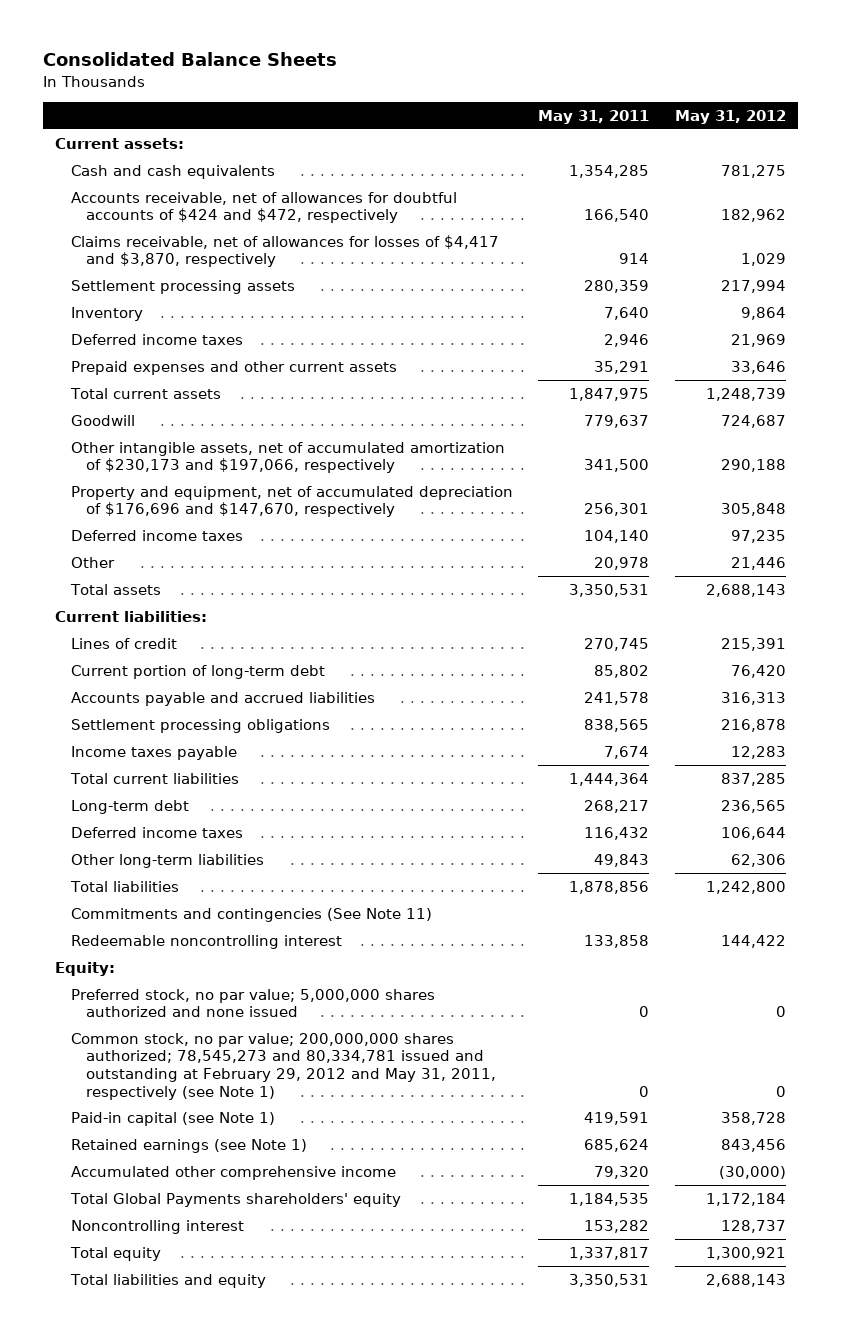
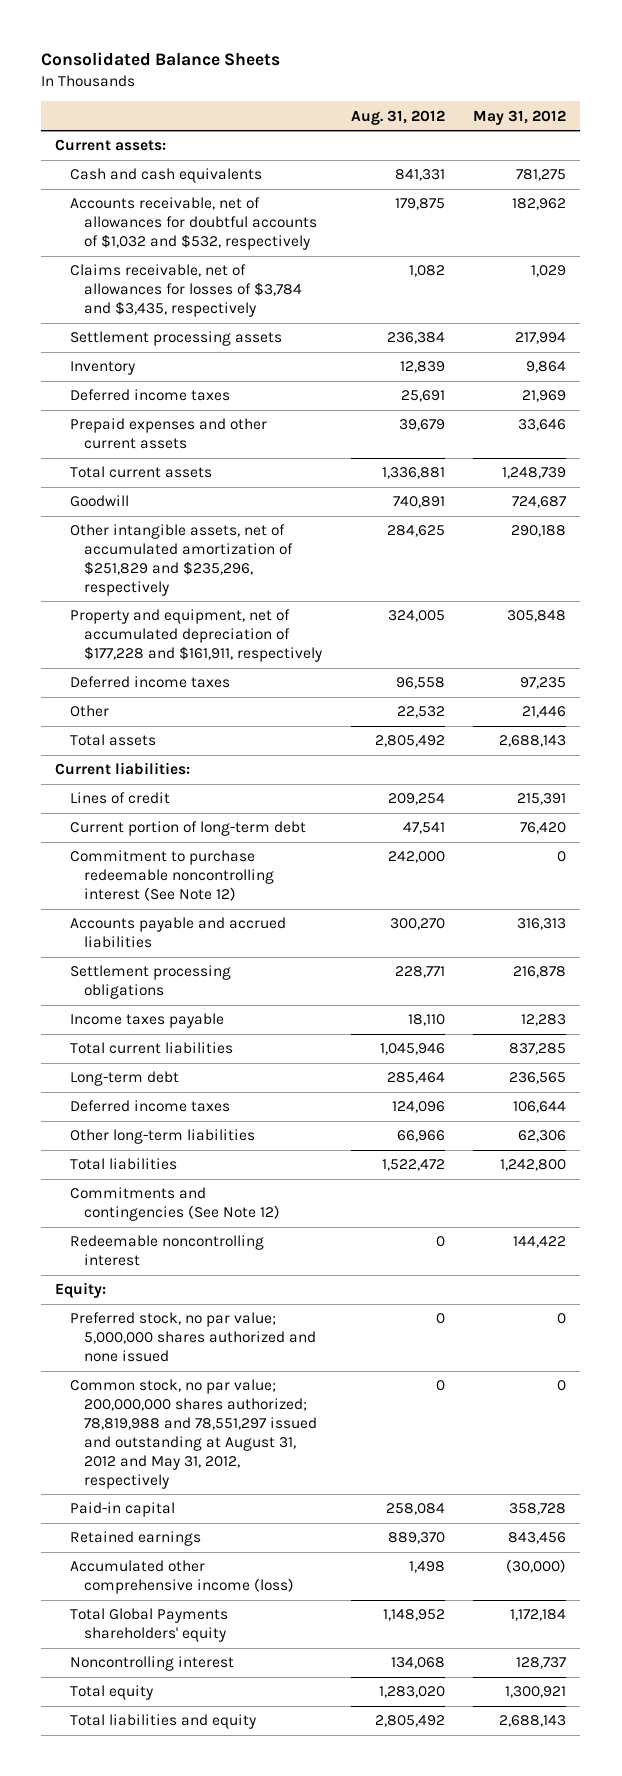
[538,109,650,124] May 31, 2011 -> none
none -> [350,109,445,125] Aug. 31, 2012
[70,191,457,224] Accounts receivable, net of allowances for doubtful accounts of $424 and $472, respectively -> [69,197,318,250] Accounts receivable, net of allowances for doubtful accounts of $1,032 and $532, respectively
[70,234,499,268] Claims receivable, net of allowances for losses of $4,417 and $3,870, respectively -> [69,264,303,317] Claims receivable, net of allowances for losses of $3,784 and $3,435, respectively
[70,441,505,474] Other intangible assets, net of accumulated amortization of $230,173 and $197,066, respectively -> [69,524,294,596] Other intangible assets, net of accumulated amortization of $251,829 and $235,296, respectively
[70,485,513,518] Property and equipment, net of accumulated depreciation of $176,696 and $147,670, respectively -> [69,609,323,662] Property and equipment, net of accumulated depreciation of $177,228 and $161,911, respectively
none -> [69,850,275,901] Commitment to purchase redeemable noncontrolling interest (See Note 12)
[70,907,432,922] Commitments and contingencies (See Note 11) -> [69,1187,281,1222] Commitments and contingencies (See Note 12)
[70,1032,496,1100] Common stock, no par value; 200,000,000 shares authorized; 78,545,273 and 80,334,781 issued and outstanding at February 29, 2012 and May 31, 2011, respectively (see Note 1) -> [69,1379,318,1489] Common stock, no par value; 200,000,000 shares authorized; 78,819,988 and 78,551,297 issued and outstanding at August 31, 2012 and May 31, 2012, respectively
[70,1111,275,1126] Paid-in capital (see Note 1) -> [69,1502,175,1518] Paid-in capital
[70,1138,307,1153] Retained earnings (see Note 1) -> [69,1531,201,1547] Retained earnings
[70,1165,396,1180] Accumulated other comprehensive income -> [69,1560,295,1595] Accumulated other comprehensive income (loss)

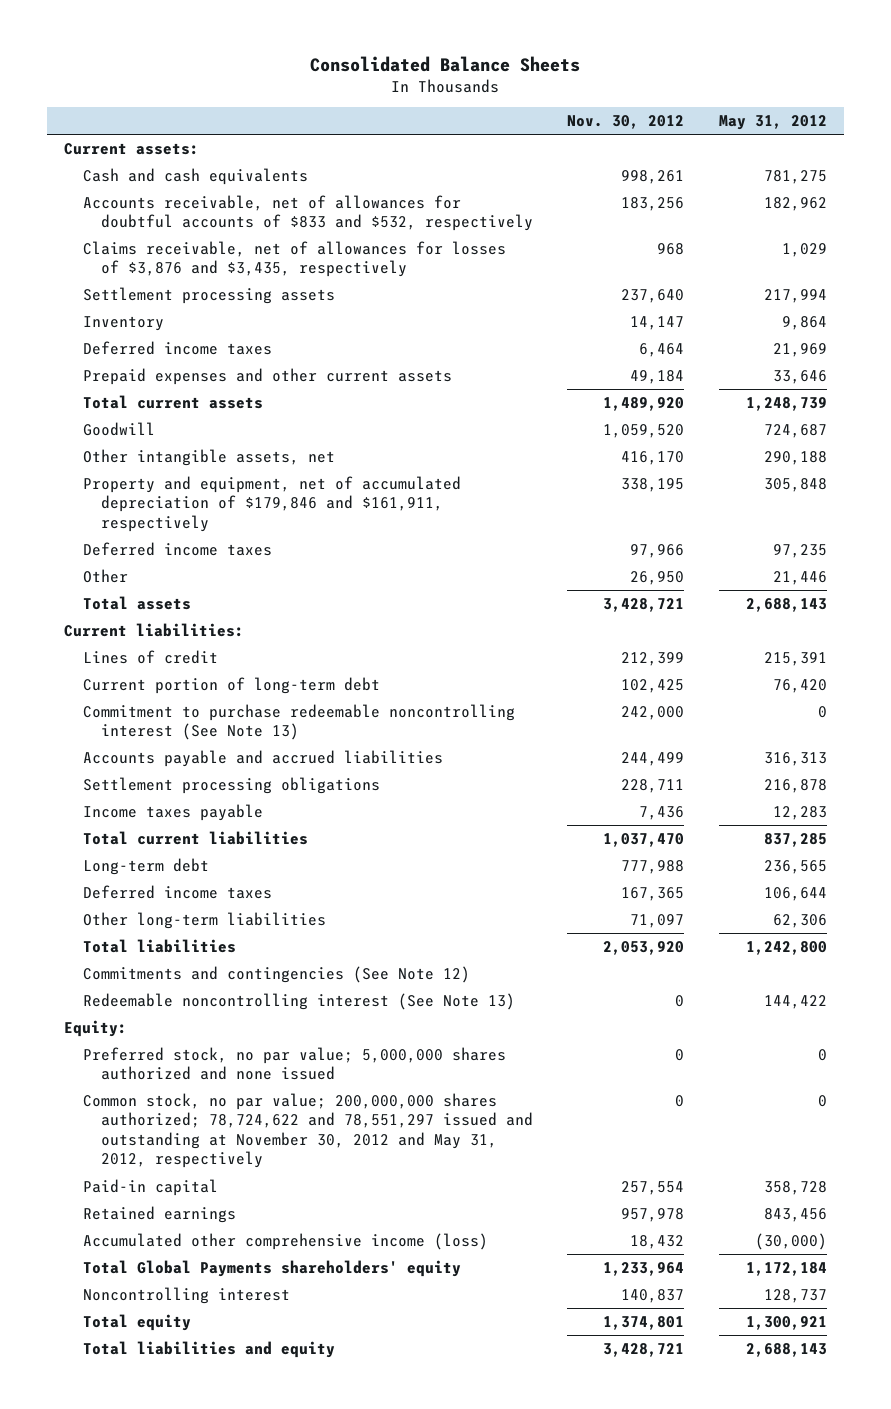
[350,109,445,125] Aug. 31, 2012 -> none
none -> [567,115,685,130] Nov. 30, 2012
[69,197,318,250] Accounts receivable, net of allowances for doubtful accounts of $1,032 and $532, respectively -> [82,194,534,232] Accounts receivable, net of allowances for doubtful accounts of $833 and $532, respectively
[69,264,303,317] Claims receivable, net of allowances for losses of $3,784 and $3,435, respectively -> [82,240,506,278] Claims receivable, net of allowances for losses of $3,876 and $3,435, respectively
[69,524,294,596] Other intangible assets, net of accumulated amortization of $251,829 and $235,296, respectively -> [82,448,335,466] Other intangible assets, net
[69,609,323,662] Property and equipment, net of accumulated depreciation of $177,228 and $161,911, respectively -> [82,475,461,532] Property and equipment, net of accumulated depreciation of $179,846 and $161,911, respectively
[69,850,275,901] Commitment to purchase redeemable noncontrolling interest (See Note 12) -> [82,703,515,741] Commitment to purchase redeemable noncontrolling interest (See Note 13)
[69,1235,264,1267] Redeemable noncontrolling interest -> [82,992,515,1010] Redeemable noncontrolling interest (See Note 13)
[69,1379,318,1489] Common stock, no par value; 200,000,000 shares authorized; 78,819,988 and 78,551,297 issued and outstanding at August 31, 2012 and May 31, 2012, respectively -> [82,1092,534,1169] Common stock, no par value; 200,000,000 shares authorized; 78,724,622 and 78,551,297 issued and outstanding at November 30, 2012 and May 31, 2012, respectively

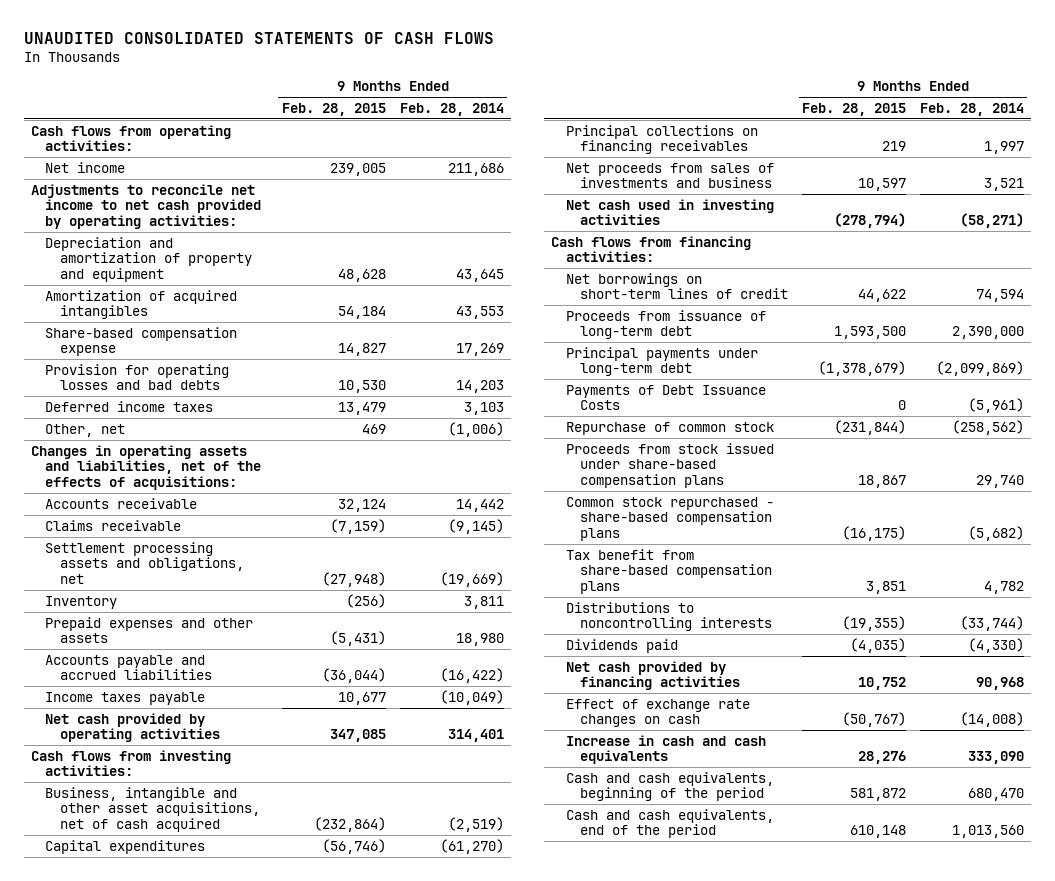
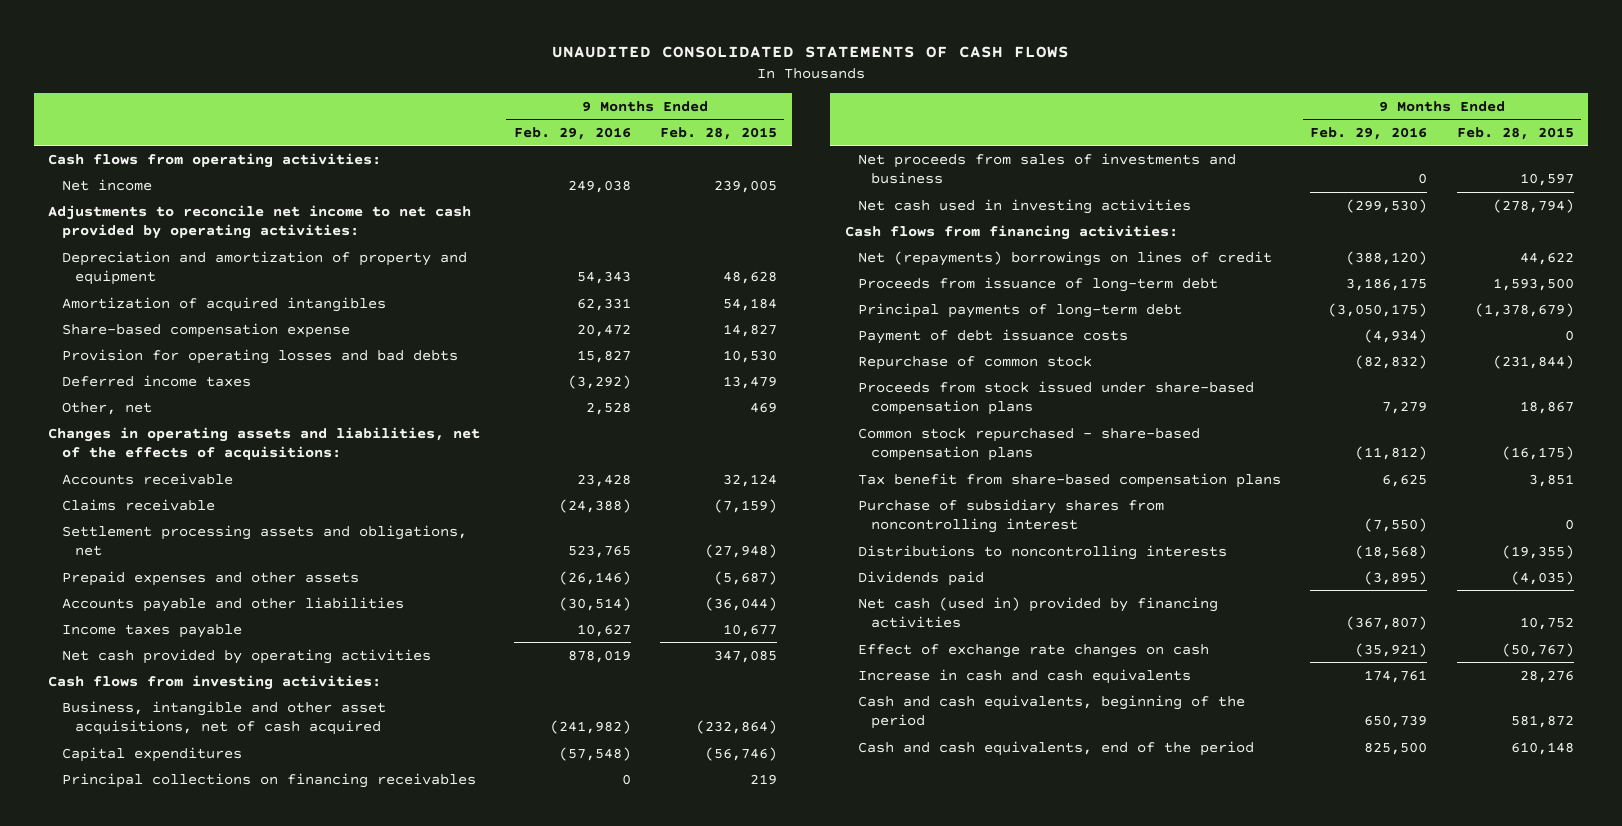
[399,102,504,116] Feb. 28, 2014 -> none
none -> [513,126,631,140] Feb. 29, 2016
[45,595,118,609] Inventory -> none
[329,631,386,647] (5,431) -> [714,570,778,585] (5,687)
[45,654,212,681] Accounts payable and accrued liabilities -> [61,596,404,612] Accounts payable and other liabilities
[565,272,789,300] Net borrowings on short-term lines of credit -> [857,250,1272,266] Net (repayments) borrowings on lines of credit
[565,346,758,377] Principal payments under long-term debt -> [857,302,1182,318] Principal payments of long-term debt
[565,384,766,411] Payments of Debt Issuance Costs -> [857,328,1128,344] Payment of debt issuance costs
none -> [857,498,1164,534] Purchase of subsidiary shares from noncontrolling interest
[565,660,741,691] Net cash provided by financing activities -> [857,596,1218,629] Net cash (used in) provided by financing activities

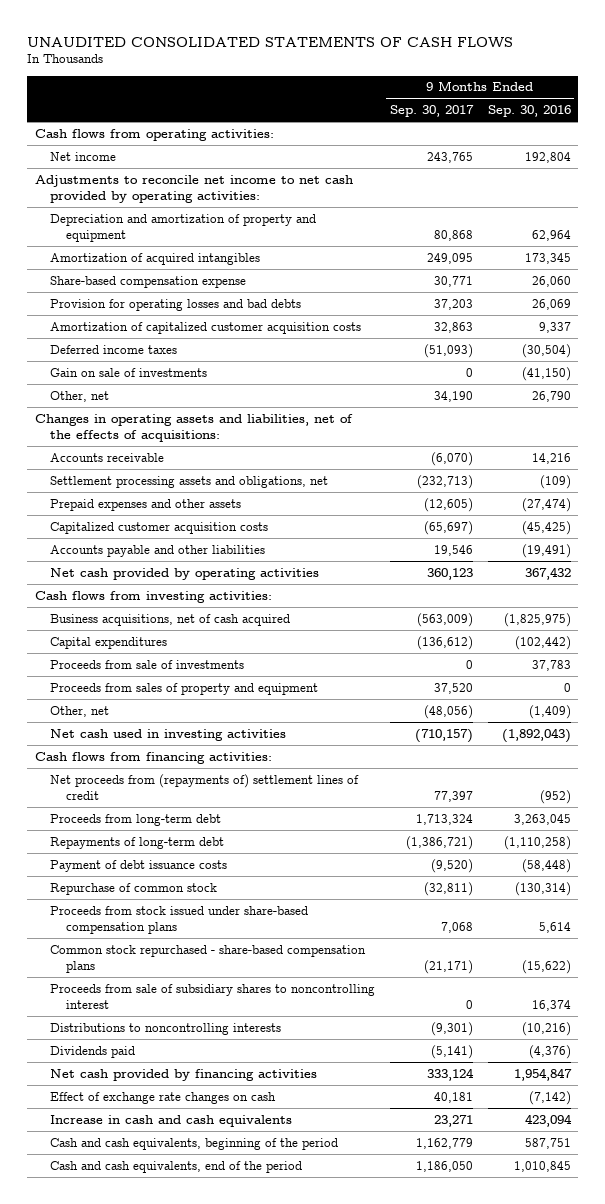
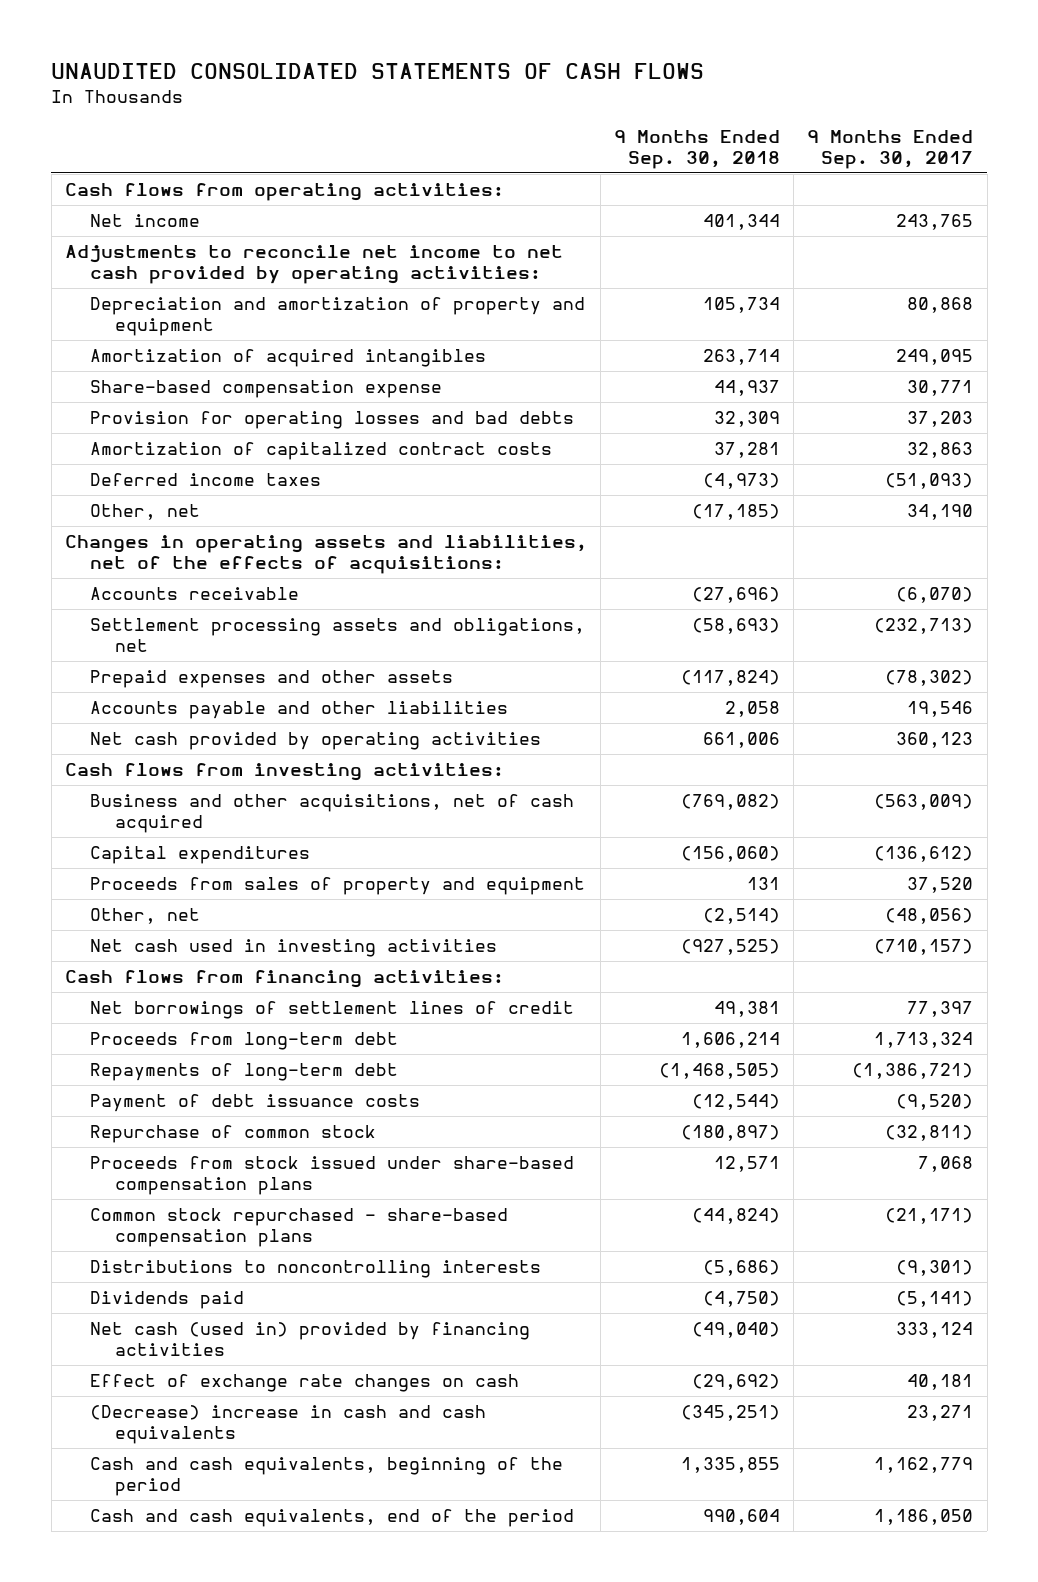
[487,105,571,118] Sep. 30, 2016 -> none
none -> [614,129,781,169] 9 Months Ended Sep. 30, 2018
[50,321,362,334] Amortization of capitalized customer acquisition costs -> [89,442,552,461] Amortization of capitalized contract costs
[50,367,208,377] Gain on sale of investments -> none
[50,521,269,534] Capitalized customer acquisition costs -> none
[423,497,473,512] (12,605) -> [885,670,974,687] (78,302)
[50,613,291,626] Business acquisitions, net of cash acquired -> [89,794,574,834] Business and other acquisitions, net of cash acquired
[50,659,245,669] Proceeds from sale of investments -> none
[50,773,360,800] Net proceeds from (repayments of) settlement lines of credit -> [89,1001,574,1020] Net borrowings of settlement lines of credit
[50,983,376,1009] Proceeds from sale of subsidiary shares to noncontrolling interest -> none
[50,1068,318,1081] Net cash provided by financing activities -> [89,1322,530,1357] Net cash (used in) provided by financing activities
[50,1114,293,1127] Increase in cash and cash equivalents -> [89,1405,486,1445] (Decrease) increase in cash and cash equivalents

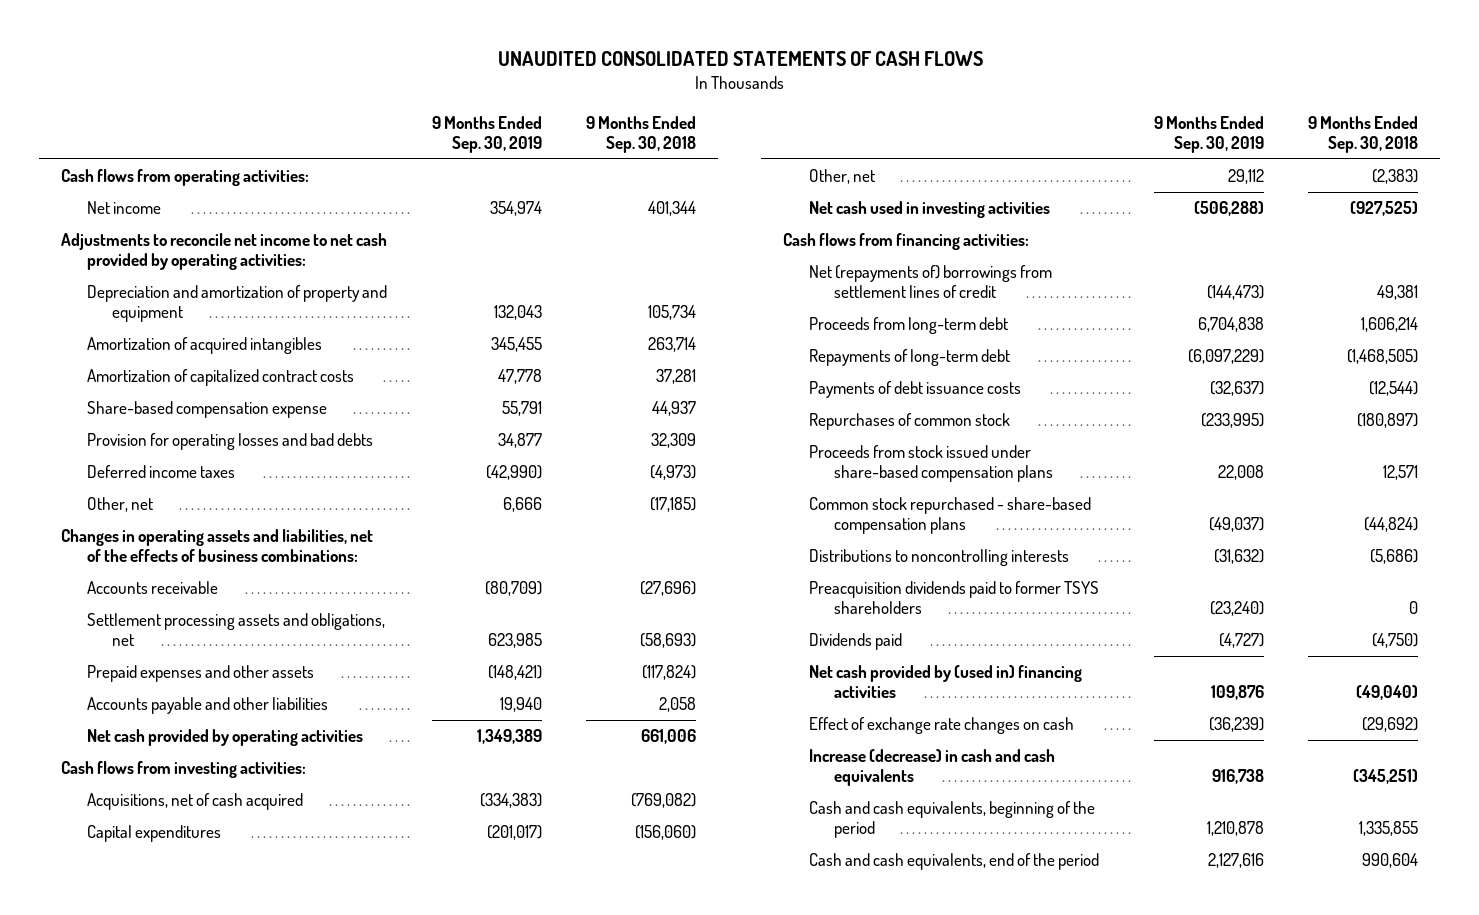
[807,129,974,169] 9 Months Ended Sep. 30, 2017 -> none
none -> [431,115,542,153] 9 Months Ended Sep. 30, 2019
[89,442,552,461] Amortization of capitalized contract costs -> [86,369,354,387] Amortization of capitalized contract costs
[64,535,587,575] Changes in operating assets and liabilities, net of the effects of acquisitions: -> [61,529,374,563] Changes in operating assets and liabilities, net of the effects of business combinations:
[89,794,574,834] Business and other acquisitions, net of cash acquired -> [86,793,303,811] Acquisitions, net of cash acquired
[89,877,585,896] Proceeds from sales of property and equipment -> none
[703,908,781,925] (2,514) -> [1371,169,1418,185] (2,383)
[89,1001,574,1020] Net borrowings of settlement lines of credit -> [808,265,1052,299] Net (repayments of) borrowings from settlement lines of credit
[89,1094,420,1113] Payment of debt issuance costs -> [808,381,1021,399] Payments of debt issuance costs
[89,1125,376,1144] Repurchase of common stock -> [808,413,1010,431] Repurchases of common stock
none -> [808,581,1099,615] Preacquisition dividends paid to former TSYS shareholders
[89,1322,530,1357] Net cash (used in) provided by financing activities -> [808,665,1082,699] Net cash provided by (used in) financing activities
[89,1405,486,1445] (Decrease) increase in cash and cash equivalents -> [808,749,1055,787] Increase (decrease) in cash and cash equivalents

